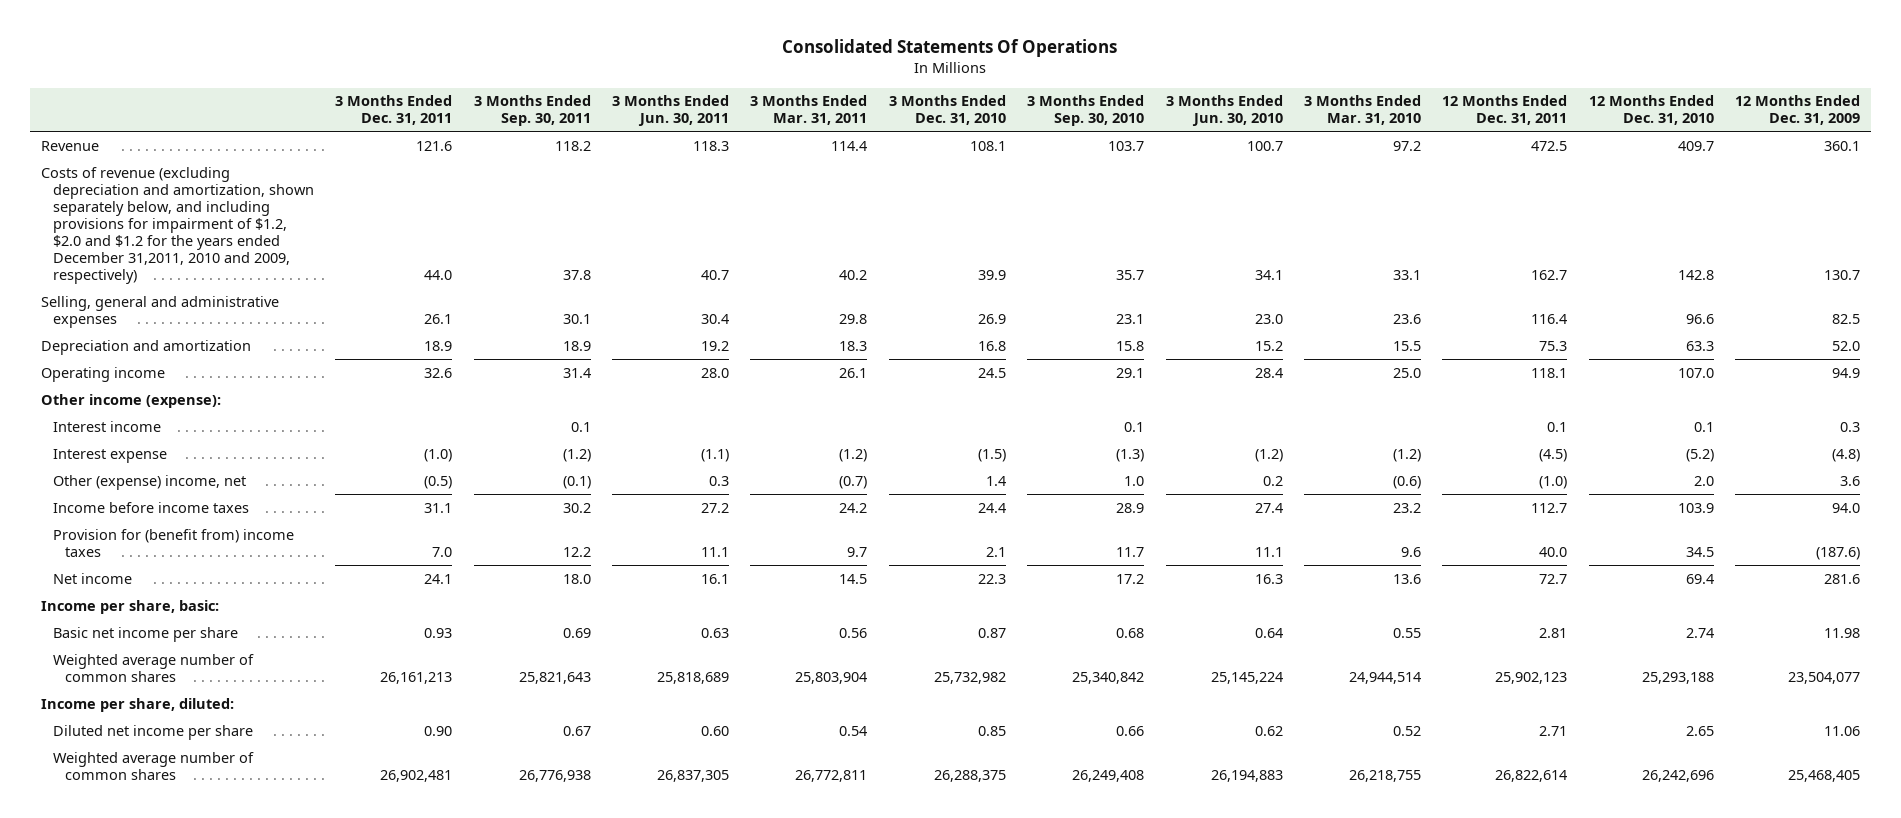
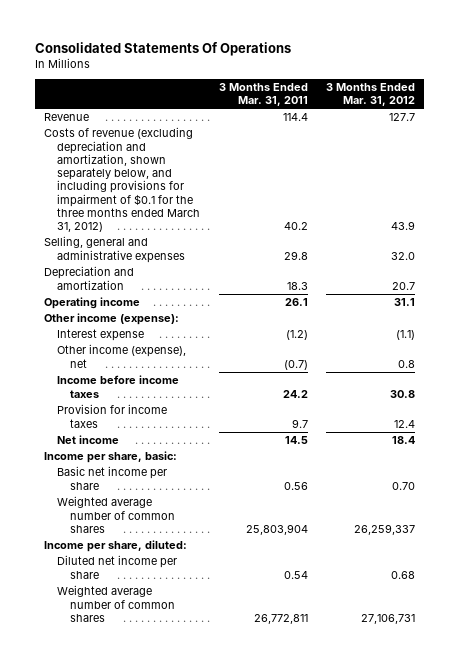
[335,95,453,126] 3 Months Ended Dec. 31, 2011 -> none
[473,95,591,127] 3 Months Ended Sep. 30, 2011 -> none
[612,95,730,127] 3 Months Ended Jun. 30, 2011 -> none
[888,95,1006,126] 3 Months Ended Dec. 31, 2010 -> none
[1027,95,1145,127] 3 Months Ended Sep. 30, 2010 -> none
[1165,95,1283,127] 3 Months Ended Jun. 30, 2010 -> none
[1303,95,1421,126] 3 Months Ended Mar. 31, 2010 -> none
[1442,95,1568,126] 12 Months Ended Dec. 31, 2011 -> none
[1588,95,1714,126] 12 Months Ended Dec. 31, 2010 -> none
[1735,95,1861,126] 12 Months Ended Dec. 31, 2009 -> none
none -> [326,83,416,107] 3 Months Ended Mar. 31, 2012
[40,166,314,285] Costs of revenue (excluding depreciation and amortization, shown separately below, and including provisions for impairment of $1.2, $2.0 and $1.2 for the years ended December 31,2011, 2010 and 2009, respectively) -> [44,127,201,233] Costs of revenue (excluding depreciation and amortization, shown separately below, and including provisions for impairment of $0.1 for the three months ended March 31, 2012)
[52,420,161,432] Interest income -> none
[52,474,246,490] Other (expense) income, net -> [57,344,187,368] Other income (expense), net
[52,528,294,557] Provision for (benefit from) income taxes -> [57,404,168,428] Provision for income taxes

